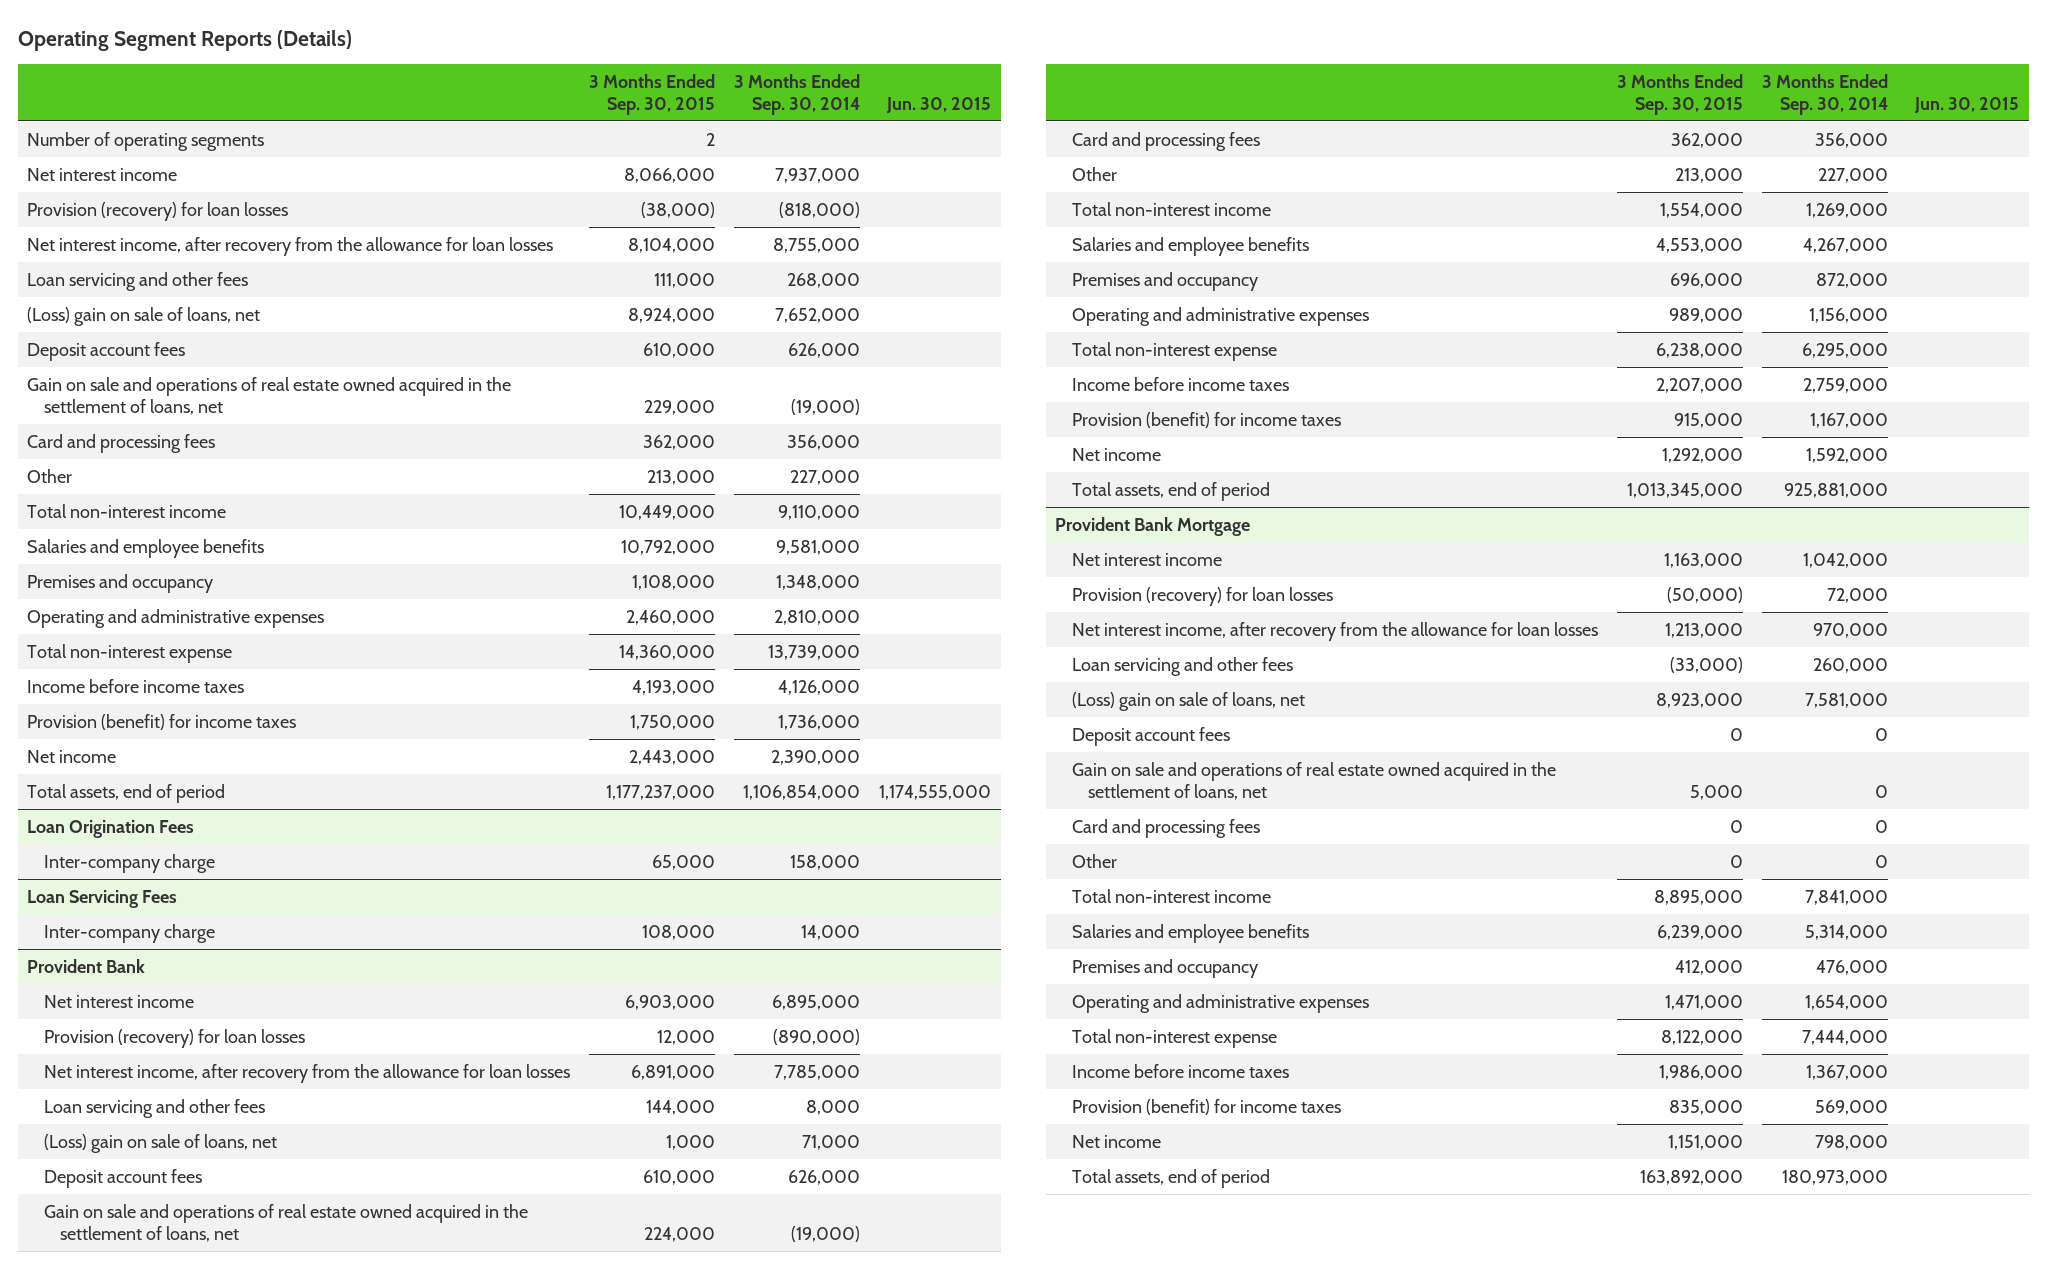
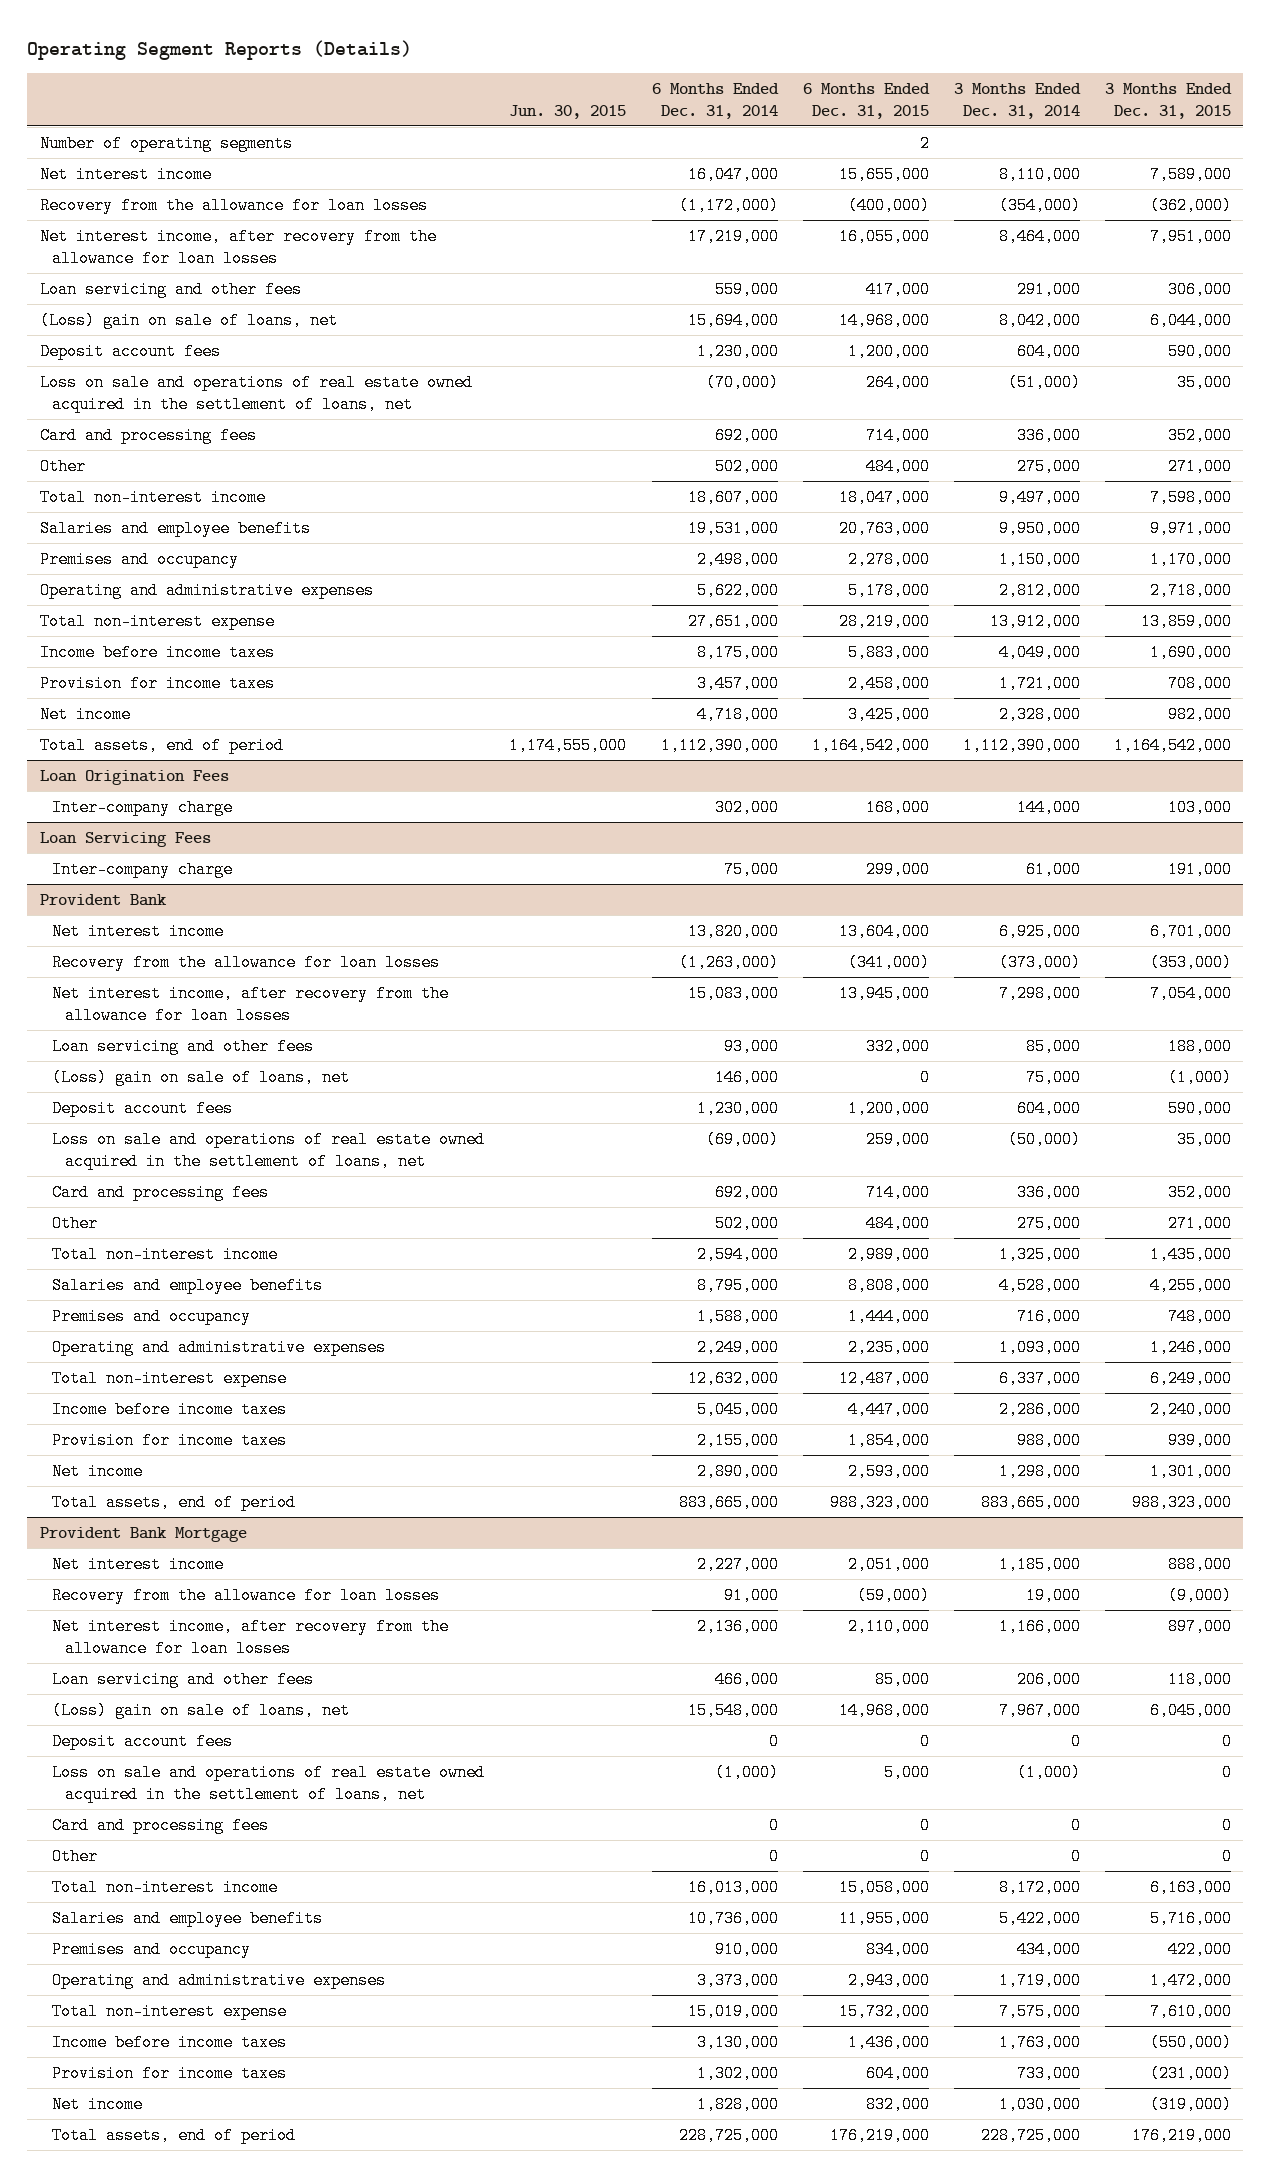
[588,73,715,115] 3 Months Ended Sep. 30, 2015 -> none
[733,73,860,115] 3 Months Ended Sep. 30, 2014 -> none
none -> [651,82,779,119] 6 Months Ended Dec. 31, 2014
none -> [802,82,930,119] 6 Months Ended Dec. 31, 2015
none -> [953,82,1081,119] 3 Months Ended Dec. 31, 2014
none -> [1104,82,1232,119] 3 Months Ended Dec. 31, 2015
[27,201,289,221] Provision (recovery) for loan losses -> [39,196,428,214] Recovery from the allowance for loan losses
[27,376,512,415] Gain on sale and operations of real estate owned acquired in the settlement of loans, net -> [39,373,473,413] Loss on sale and operations of real estate owned acquired in the settlement of loans, net
[27,713,297,730] Provision (benefit) for income taxes -> [39,674,275,692] Provision for income taxes
[43,1028,305,1048] Provision (recovery) for loan losses -> [52,953,441,971] Recovery from the allowance for loan losses
[43,1203,528,1242] Gain on sale and operations of real estate owned acquired in the settlement of loans, net -> [52,1130,486,1170] Loss on sale and operations of real estate owned acquired in the settlement of loans, net
[1071,411,1341,428] Provision (benefit) for income taxes -> [52,1431,288,1449] Provision for income taxes
[1071,586,1333,606] Provision (recovery) for loan losses -> [52,1586,441,1604] Recovery from the allowance for loan losses
[1071,761,1556,800] Gain on sale and operations of real estate owned acquired in the settlement of loans, net -> [52,1763,486,1803] Loss on sale and operations of real estate owned acquired in the settlement of loans, net
[1071,1098,1341,1115] Provision (benefit) for income taxes -> [52,2064,288,2082] Provision for income taxes

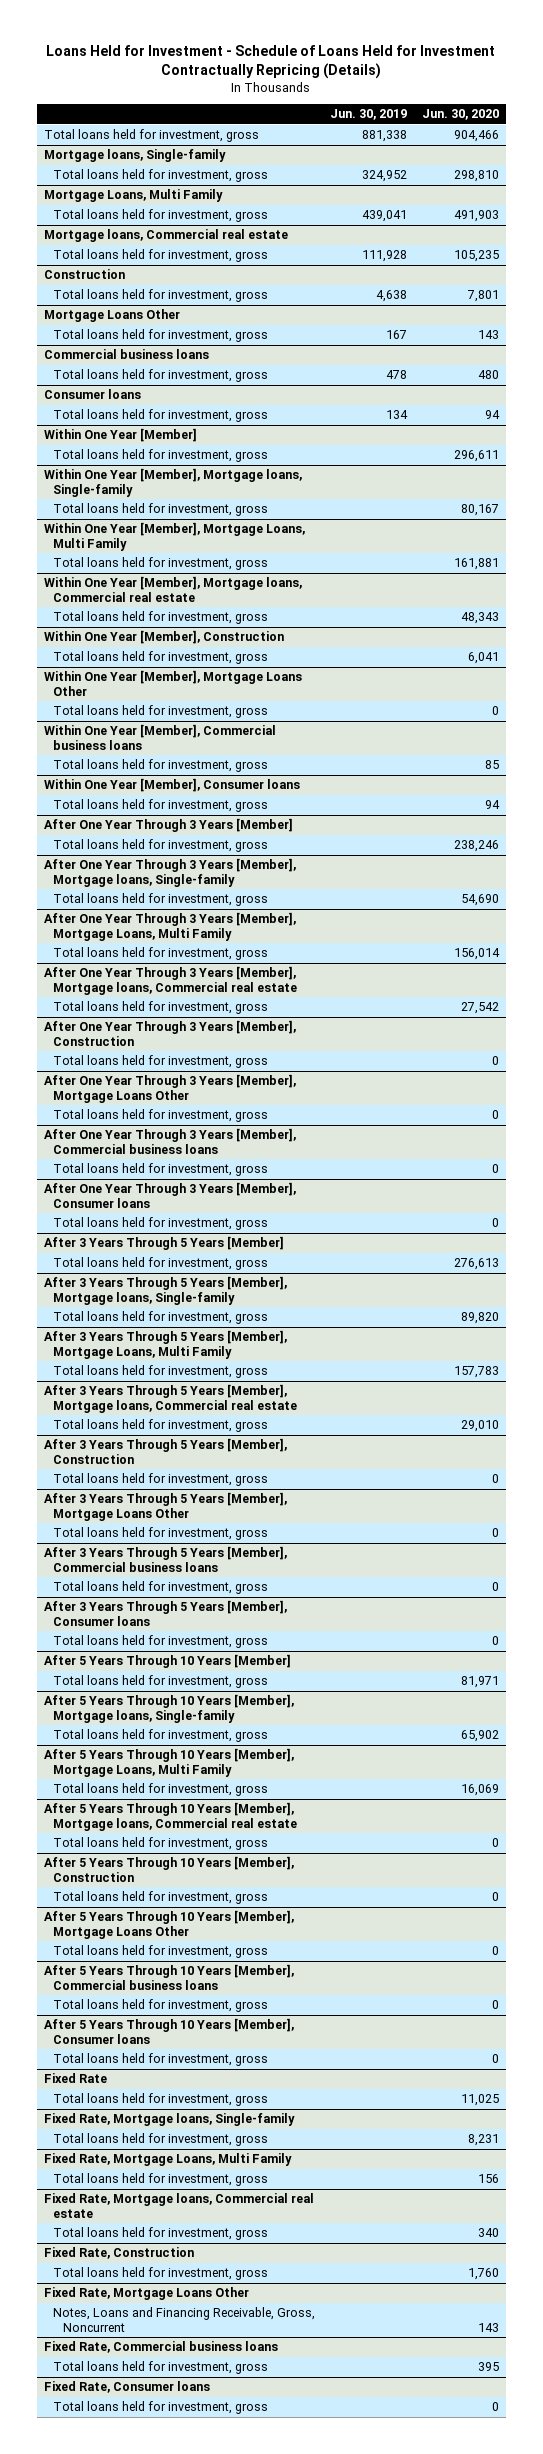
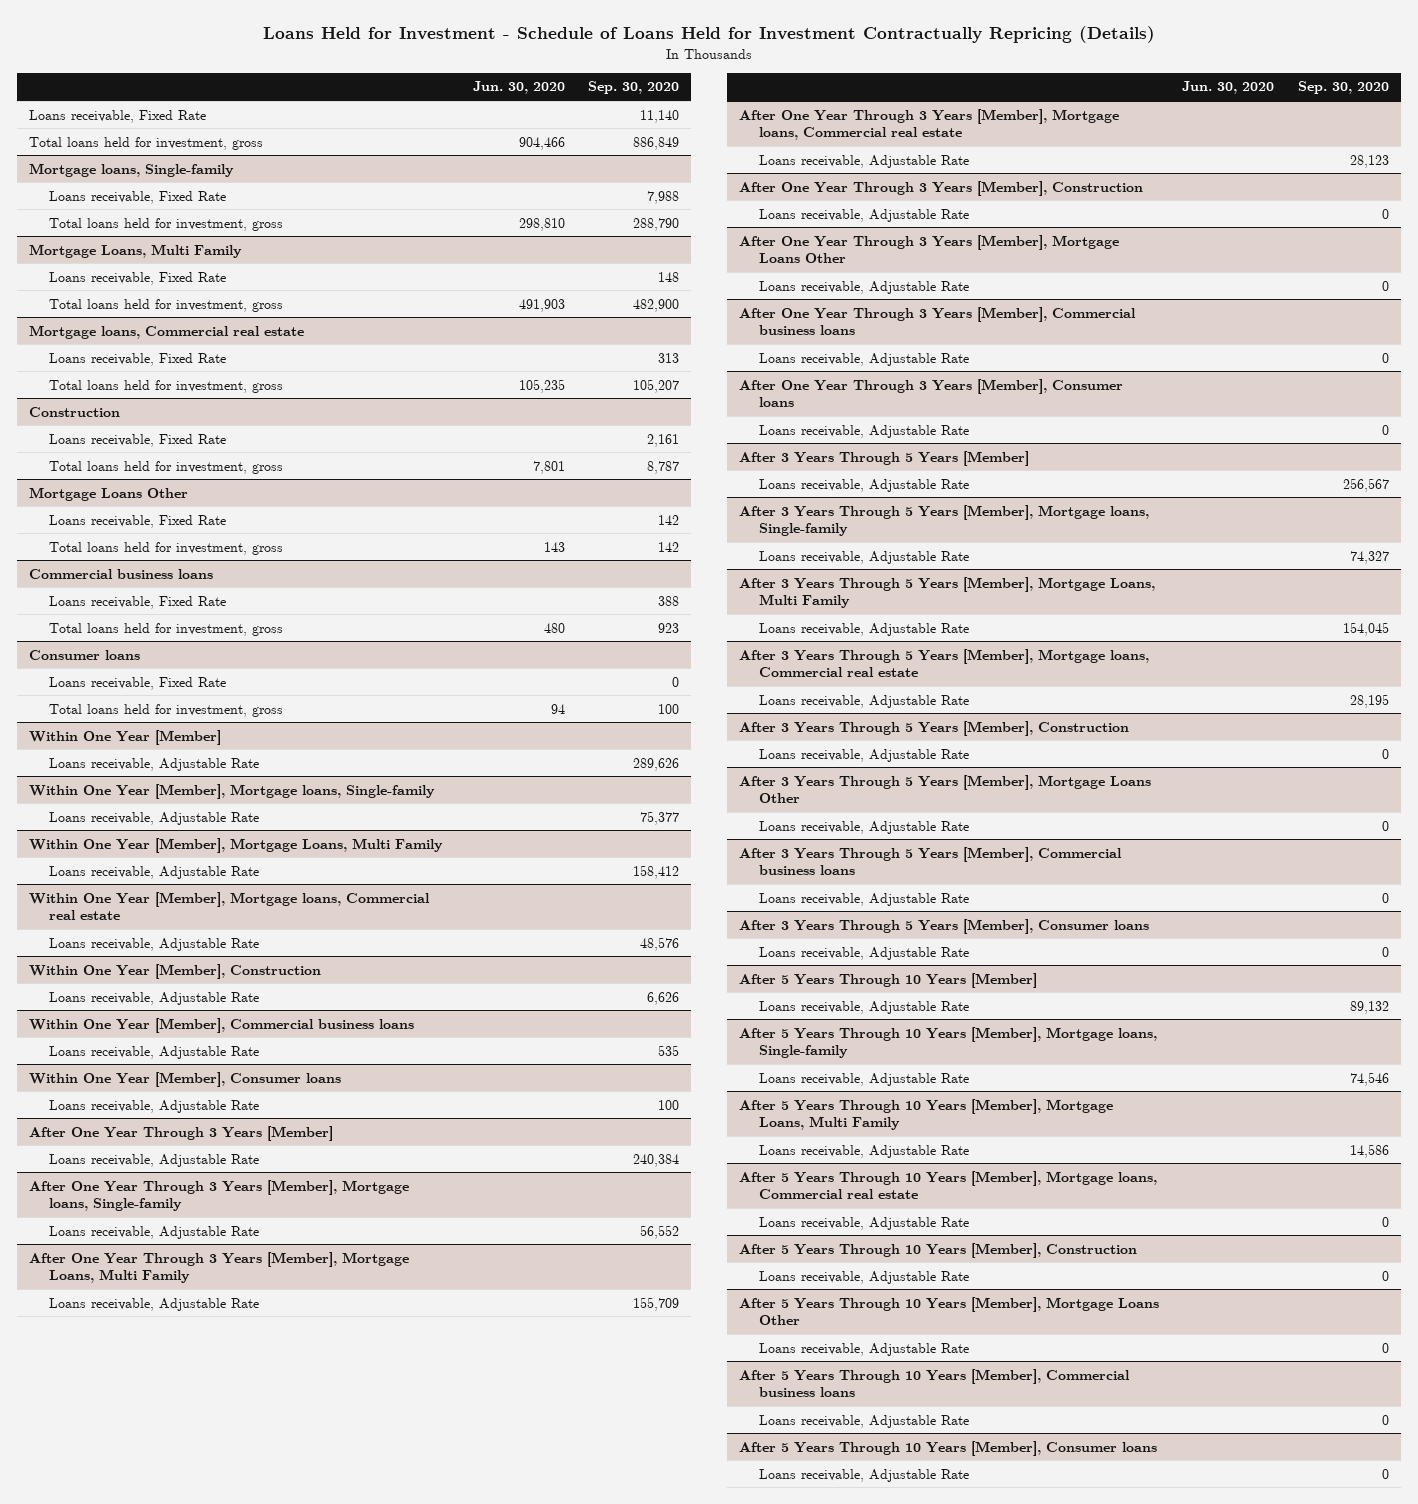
[329,109,407,121] Jun. 30, 2019 -> none
none -> [588,81,680,95] Sep. 30, 2020
none -> [29,109,207,123] Loans receivable, Fixed Rate
none -> [48,190,226,204] Loans receivable, Fixed Rate
none -> [48,271,226,285] Loans receivable, Fixed Rate
none -> [48,352,226,366] Loans receivable, Fixed Rate
none -> [48,433,226,447] Loans receivable, Fixed Rate
none -> [48,514,226,528] Loans receivable, Fixed Rate
none -> [48,595,226,609] Loans receivable, Fixed Rate
none -> [48,676,226,690] Loans receivable, Fixed Rate
[53,449,269,463] Total loans held for investment, gross -> none
none -> [48,757,259,771] Loans receivable, Adjustable Rate
[53,503,269,517] Total loans held for investment, gross -> none
none -> [48,811,259,825] Loans receivable, Adjustable Rate
[53,557,269,571] Total loans held for investment, gross -> none
none -> [48,865,259,879] Loans receivable, Adjustable Rate
[53,611,269,625] Total loans held for investment, gross -> none
none -> [48,937,259,951] Loans receivable, Adjustable Rate
[53,651,269,665] Total loans held for investment, gross -> none
[44,670,303,696] Within One Year [Member], Mortgage Loans Other -> none
[53,705,269,719] Total loans held for investment, gross -> none
none -> [48,991,259,1005] Loans receivable, Adjustable Rate
[53,759,269,773] Total loans held for investment, gross -> none
none -> [48,1045,259,1059] Loans receivable, Adjustable Rate
[53,799,269,813] Total loans held for investment, gross -> none
none -> [48,1099,259,1113] Loans receivable, Adjustable Rate
[53,839,269,853] Total loans held for investment, gross -> none
none -> [48,1153,259,1167] Loans receivable, Adjustable Rate
[53,893,269,907] Total loans held for investment, gross -> none
none -> [48,1225,259,1239] Loans receivable, Adjustable Rate
[53,947,269,961] Total loans held for investment, gross -> none
none -> [48,1297,259,1311] Loans receivable, Adjustable Rate
[53,1001,269,1015] Total loans held for investment, gross -> none
none -> [758,154,969,168] Loans receivable, Adjustable Rate
[53,1055,269,1069] Total loans held for investment, gross -> none
none -> [758,208,969,222] Loans receivable, Adjustable Rate
[53,1109,269,1123] Total loans held for investment, gross -> none
none -> [758,280,969,294] Loans receivable, Adjustable Rate
[53,1163,269,1177] Total loans held for investment, gross -> none
none -> [758,352,969,366] Loans receivable, Adjustable Rate
[53,1217,269,1231] Total loans held for investment, gross -> none
none -> [758,424,969,438] Loans receivable, Adjustable Rate
[53,1257,269,1271] Total loans held for investment, gross -> none
none -> [758,478,969,492] Loans receivable, Adjustable Rate
[53,1311,269,1325] Total loans held for investment, gross -> none
none -> [758,550,969,564] Loans receivable, Adjustable Rate
[53,1365,269,1379] Total loans held for investment, gross -> none
none -> [758,622,969,636] Loans receivable, Adjustable Rate
[53,1419,269,1433] Total loans held for investment, gross -> none
none -> [758,694,969,708] Loans receivable, Adjustable Rate
[53,1473,269,1487] Total loans held for investment, gross -> none
none -> [758,748,969,762] Loans receivable, Adjustable Rate
[53,1527,269,1541] Total loans held for investment, gross -> none
none -> [758,820,969,834] Loans receivable, Adjustable Rate
[53,1581,269,1595] Total loans held for investment, gross -> none
none -> [758,892,969,906] Loans receivable, Adjustable Rate
[53,1635,269,1649] Total loans held for investment, gross -> none
none -> [758,946,969,960] Loans receivable, Adjustable Rate
[53,1675,269,1689] Total loans held for investment, gross -> none
none -> [758,1000,969,1014] Loans receivable, Adjustable Rate
[53,1729,269,1743] Total loans held for investment, gross -> none
none -> [758,1072,969,1086] Loans receivable, Adjustable Rate
[53,1783,269,1797] Total loans held for investment, gross -> none
none -> [758,1144,969,1158] Loans receivable, Adjustable Rate
[53,1837,269,1851] Total loans held for investment, gross -> none
none -> [758,1216,969,1230] Loans receivable, Adjustable Rate
[53,1891,269,1905] Total loans held for investment, gross -> none
none -> [758,1270,969,1284] Loans receivable, Adjustable Rate
[53,1945,269,1959] Total loans held for investment, gross -> none
none -> [758,1342,969,1356] Loans receivable, Adjustable Rate
[53,1999,269,2013] Total loans held for investment, gross -> none
none -> [758,1414,969,1428] Loans receivable, Adjustable Rate
[53,2053,269,2067] Total loans held for investment, gross -> none
[44,2073,108,2084] Fixed Rate -> none
[53,2093,269,2107] Total loans held for investment, gross -> none
[44,2113,296,2127] Fixed Rate, Mortgage loans, Single-family -> none
[53,2133,269,2147] Total loans held for investment, gross -> none
[44,2153,293,2167] Fixed Rate, Mortgage Loans, Multi Family -> none
[53,2173,269,2187] Total loans held for investment, gross -> none
[44,2193,315,2218] Fixed Rate, Mortgage loans, Commercial real estate -> none
[53,2227,269,2241] Total loans held for investment, gross -> none
[44,2247,195,2260] Fixed Rate, Construction -> none
[53,2267,269,2281] Total loans held for investment, gross -> none
[44,2287,250,2301] Fixed Rate, Mortgage Loans Other -> none
[53,2307,316,2332] Notes, Loans and Financing Receivable, Gross, Noncurrent -> none
[44,2341,279,2354] Fixed Rate, Commercial business loans -> none
[53,2361,269,2375] Total loans held for investment, gross -> none
[44,2381,211,2394] Fixed Rate, Consumer loans -> none
[53,2401,269,2415] Total loans held for investment, gross -> none
none -> [758,1468,969,1482] Loans receivable, Adjustable Rate

